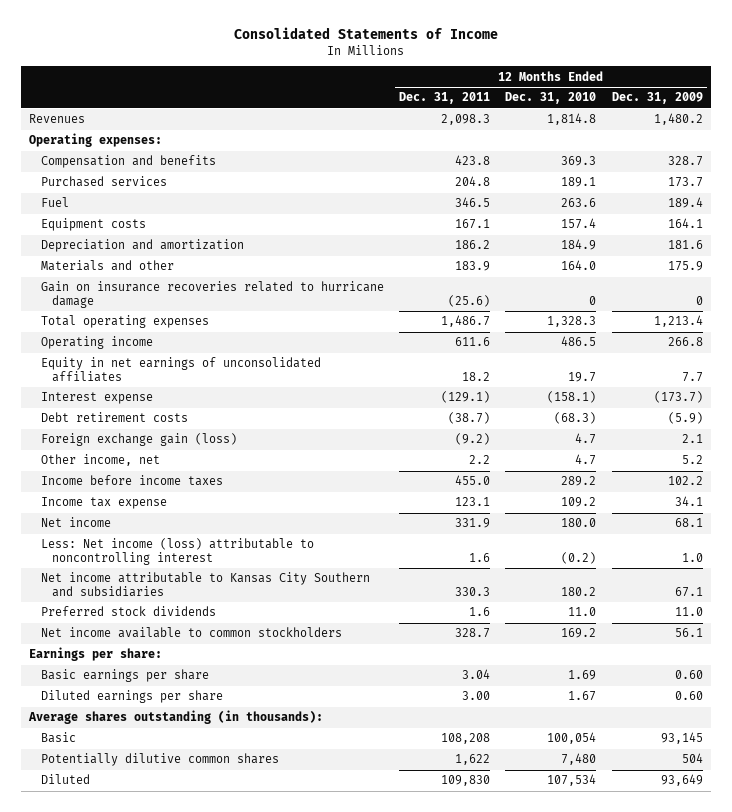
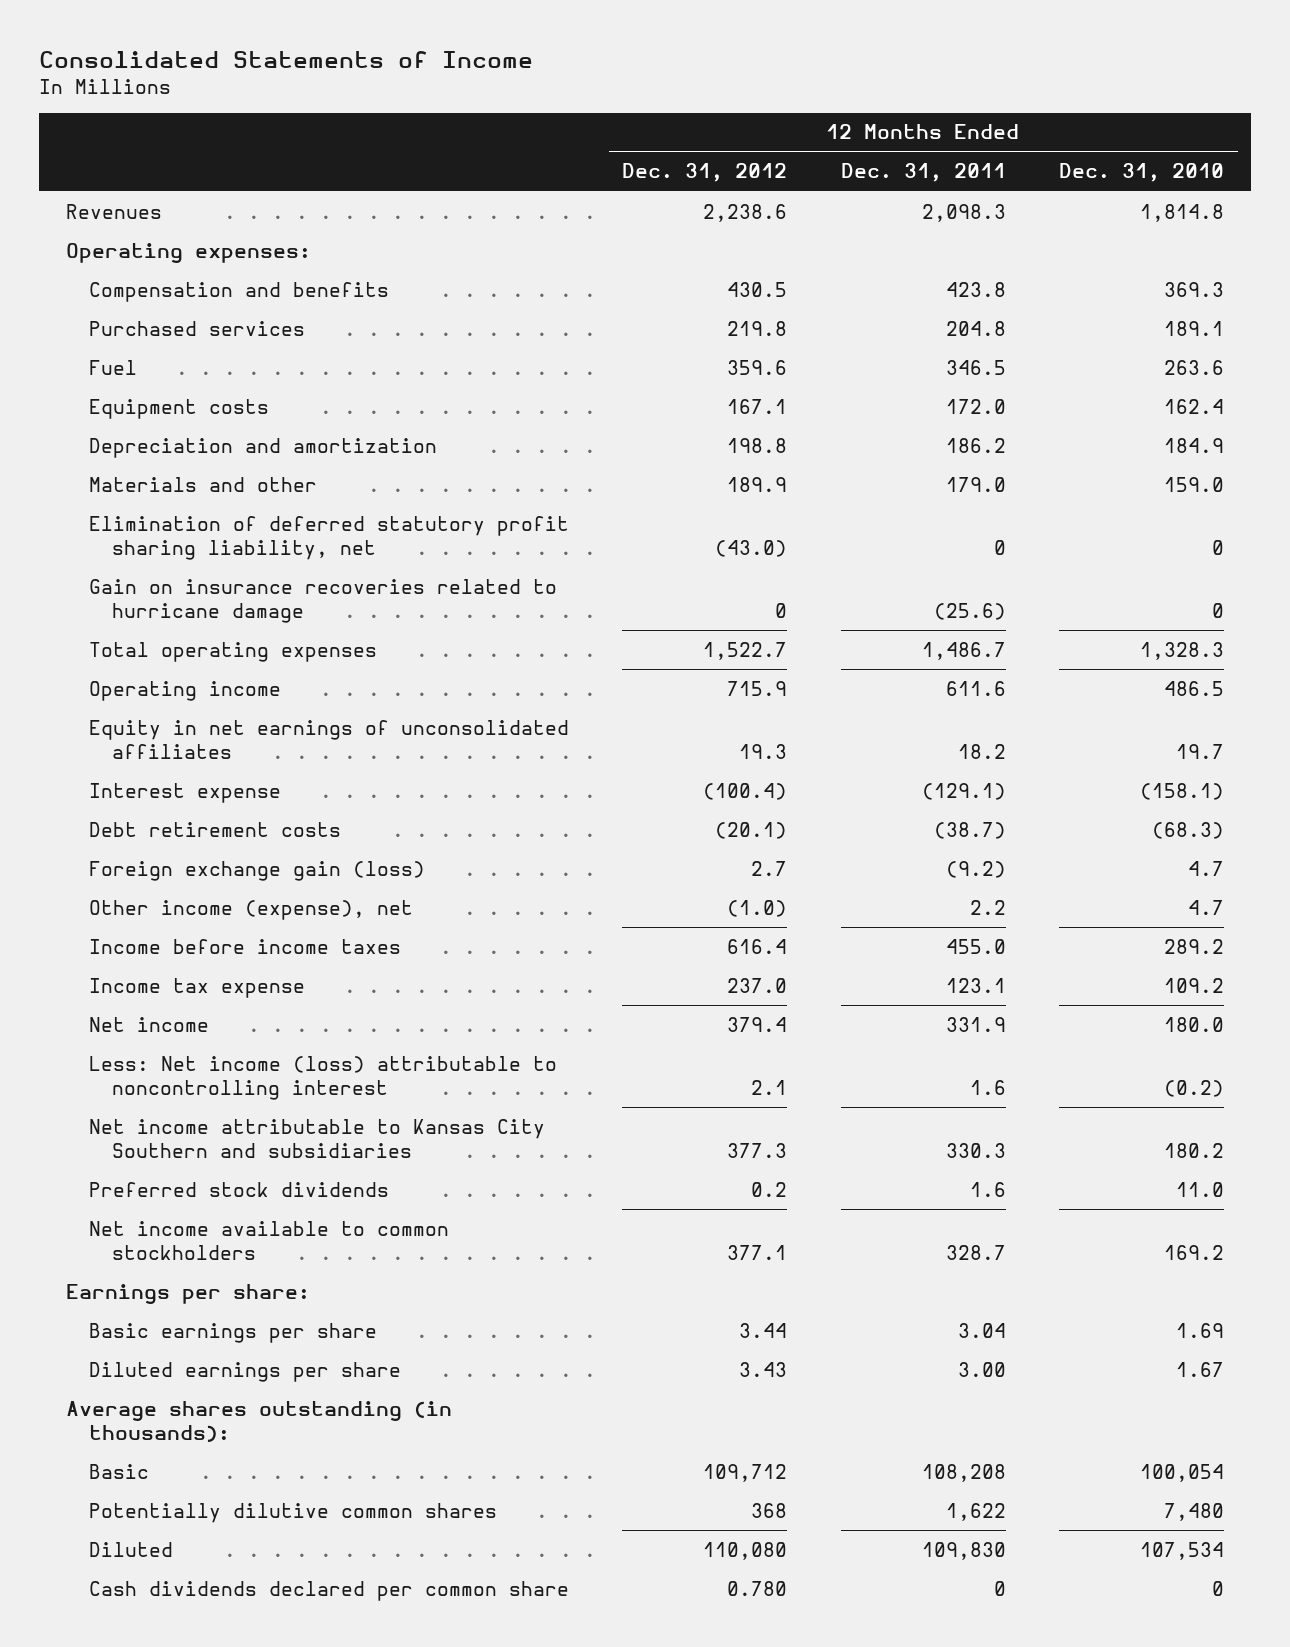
[611,92,703,105] Dec. 31, 2009 -> none
none -> [622,163,788,183] Dec. 31, 2012
[455,219,491,230] 167.1 -> [945,398,1006,414] 172.0
[561,218,597,230] 157.4 -> [1164,398,1225,414] 162.4
[455,261,491,272] 183.9 -> [945,476,1006,492] 179.0
[561,260,597,271] 164.0 -> [1164,476,1225,492] 159.0
none -> [89,515,570,560] Elimination of deferred statutory profit sharing liability, net
[40,454,160,467] Other income, net -> [89,899,414,920] Other income (expense), net
none -> [89,1580,570,1601] Cash dividends declared per common share

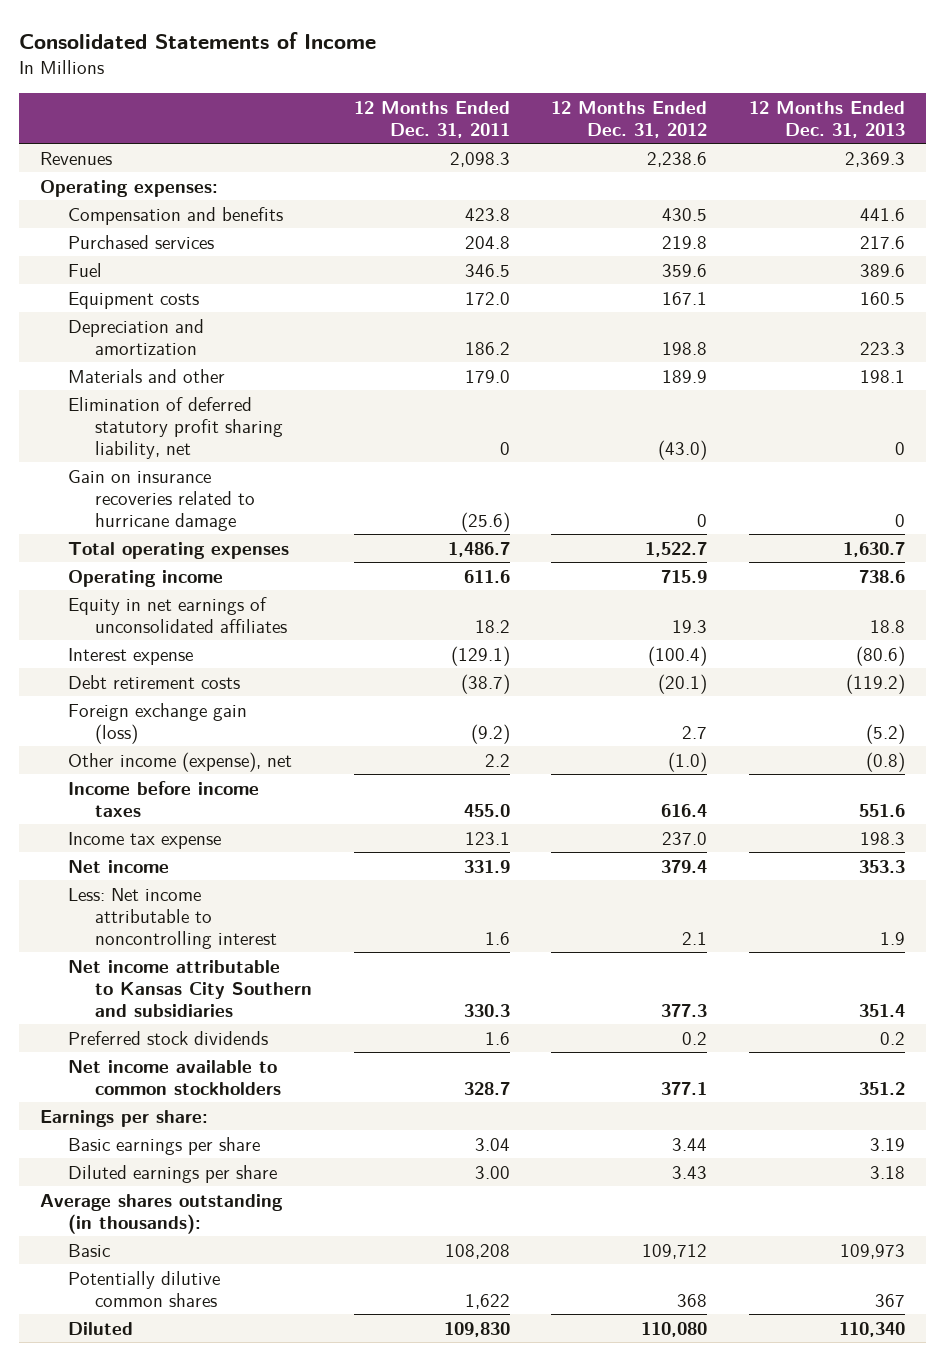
[1059,163,1225,183] Dec. 31, 2010 -> none
none -> [748,100,905,138] 12 Months Ended Dec. 31, 2013
[89,1055,558,1100] Less: Net income (loss) attributable to noncontrolling interest -> [67,887,278,949] Less: Net income attributable to noncontrolling interest
[89,1580,570,1601] Cash dividends declared per common share -> none

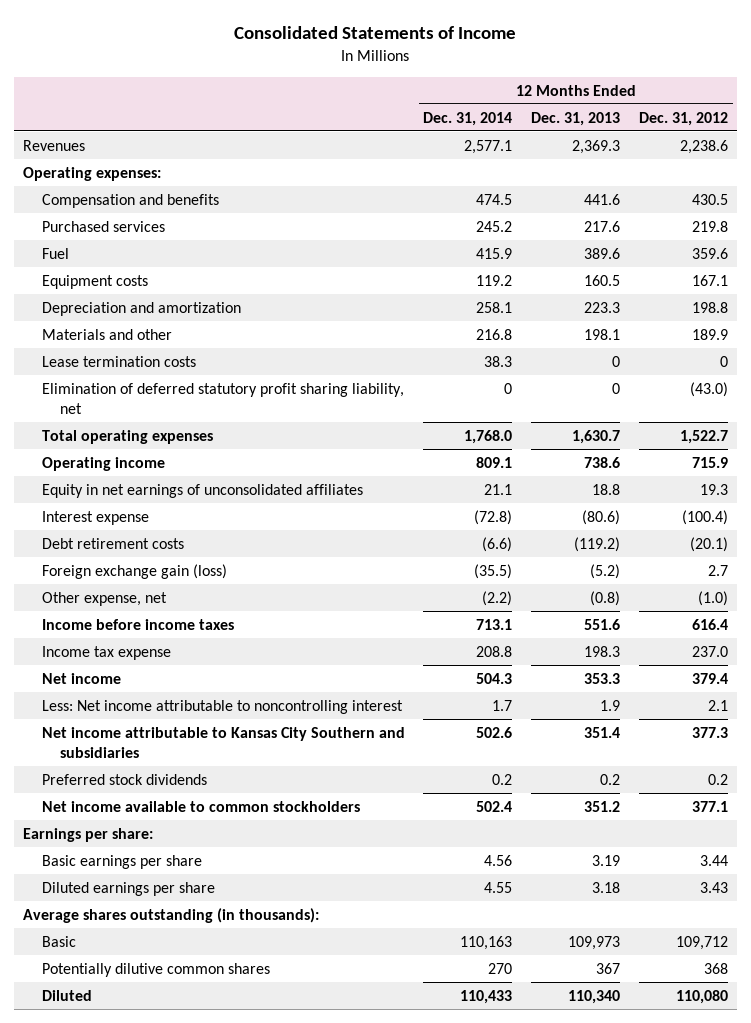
[353,100,510,138] 12 Months Ended Dec. 31, 2011 -> none
none -> [423,111,513,126] Dec. 31, 2014
none -> [41,355,196,367] Lease termination costs
[67,469,256,531] Gain on insurance recoveries related to hurricane damage -> none
[67,751,292,772] Other income (expense), net -> [41,591,167,606] Other expense, net

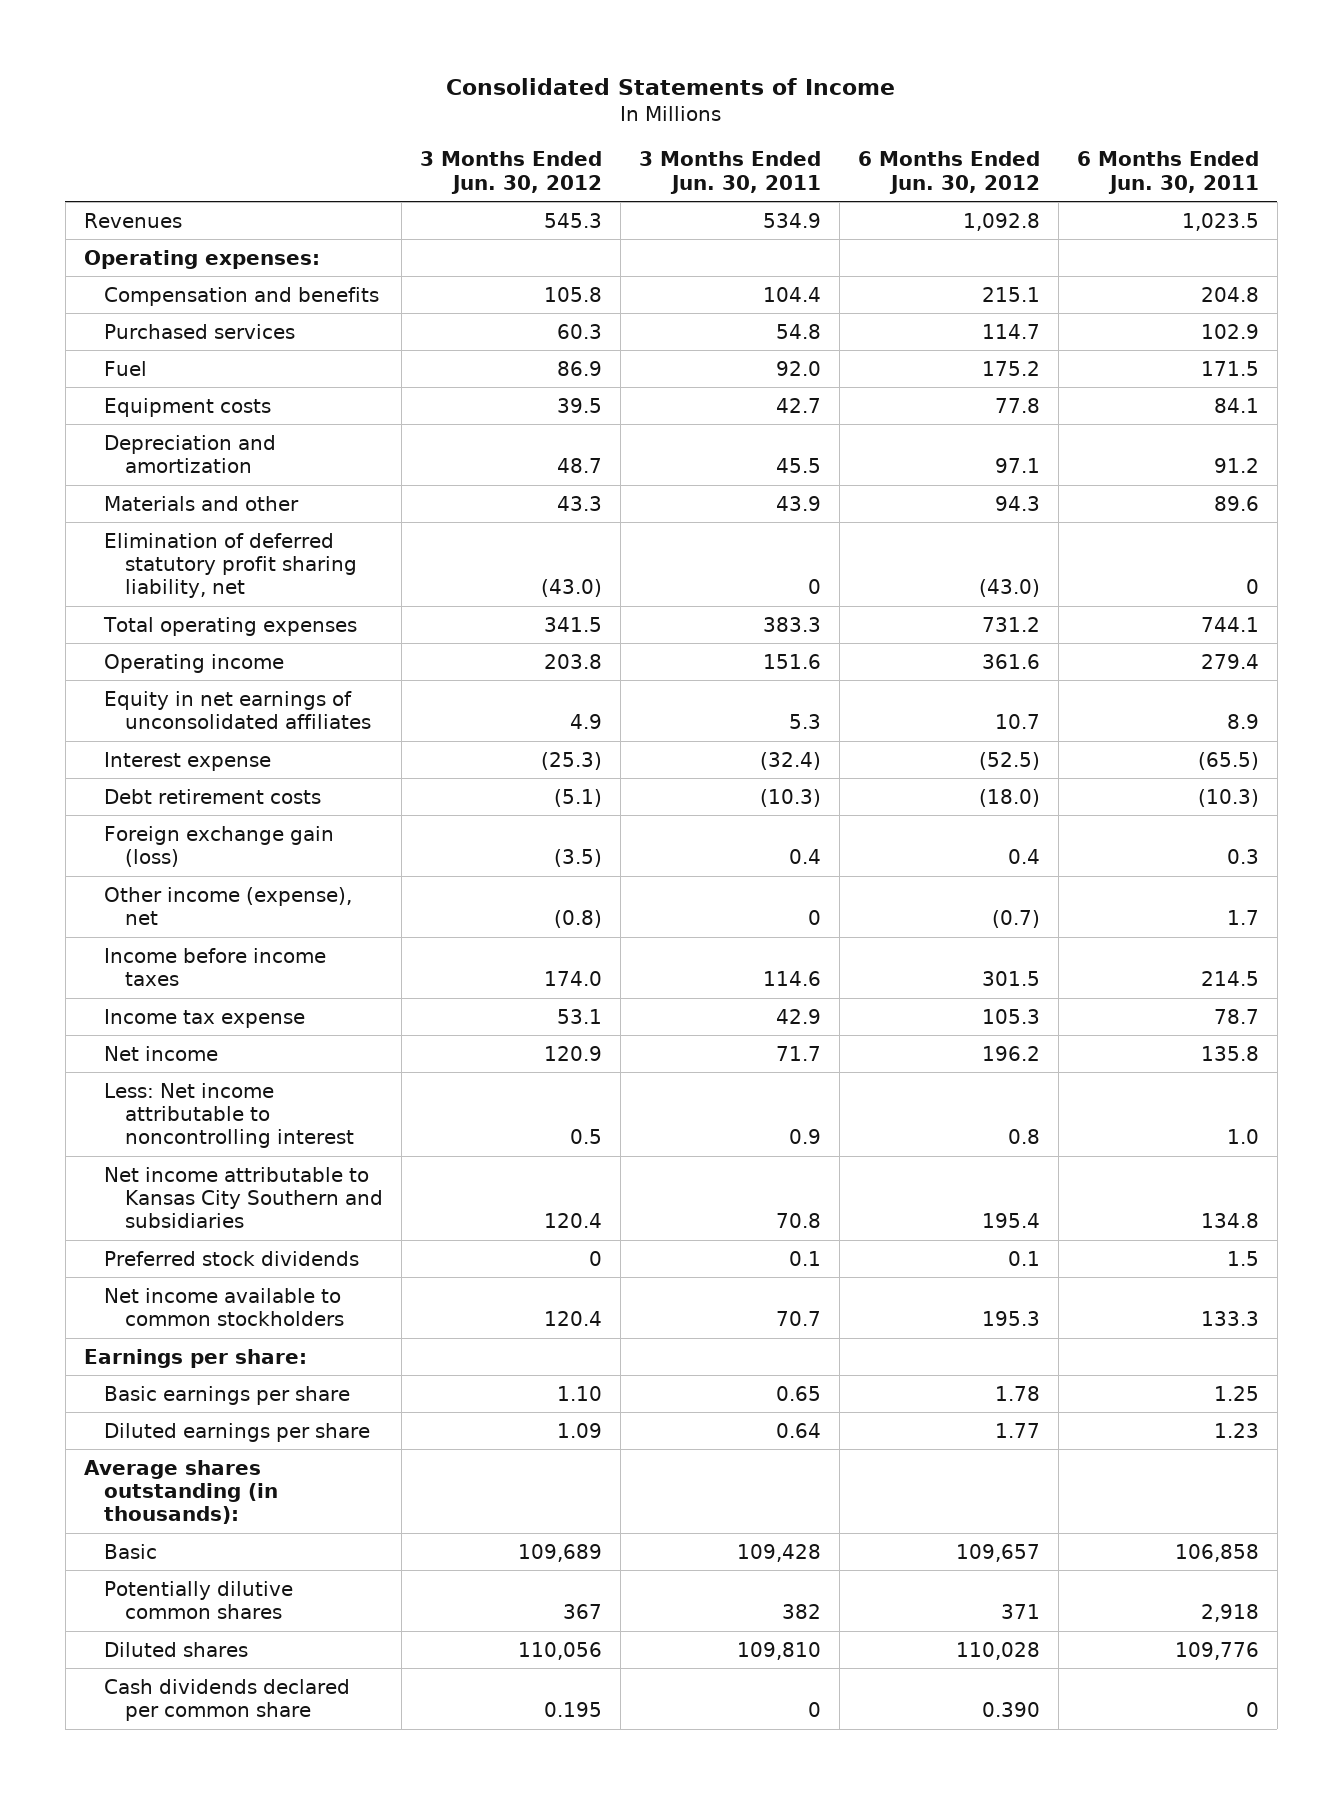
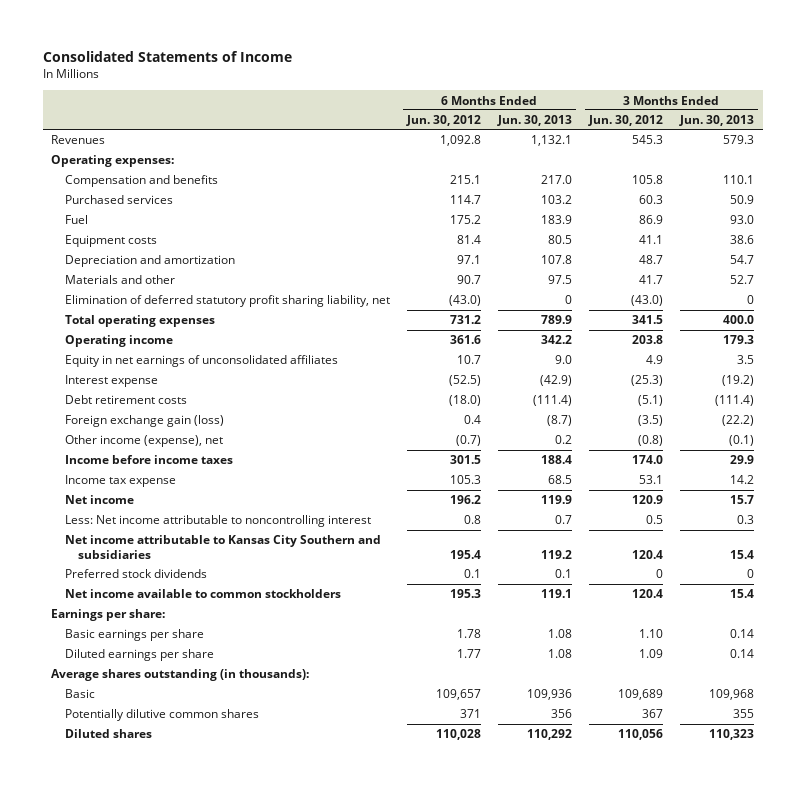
[638,151,821,194] 3 Months Ended Jun. 30, 2011 -> none
[1076,151,1259,194] 6 Months Ended Jun. 30, 2011 -> none
none -> [496,115,572,127] Jun. 30, 2013
none -> [679,115,755,127] Jun. 30, 2013
[556,397,602,413] 39.5 -> [638,235,663,245] 41.1
[994,397,1040,413] 77.8 -> [456,235,481,245] 81.4
[556,495,602,511] 43.3 -> [638,275,663,285] 41.7
[994,495,1040,511] 94.3 -> [456,275,481,285] 90.7
[104,1678,351,1722] Cash dividends declared per common share -> none

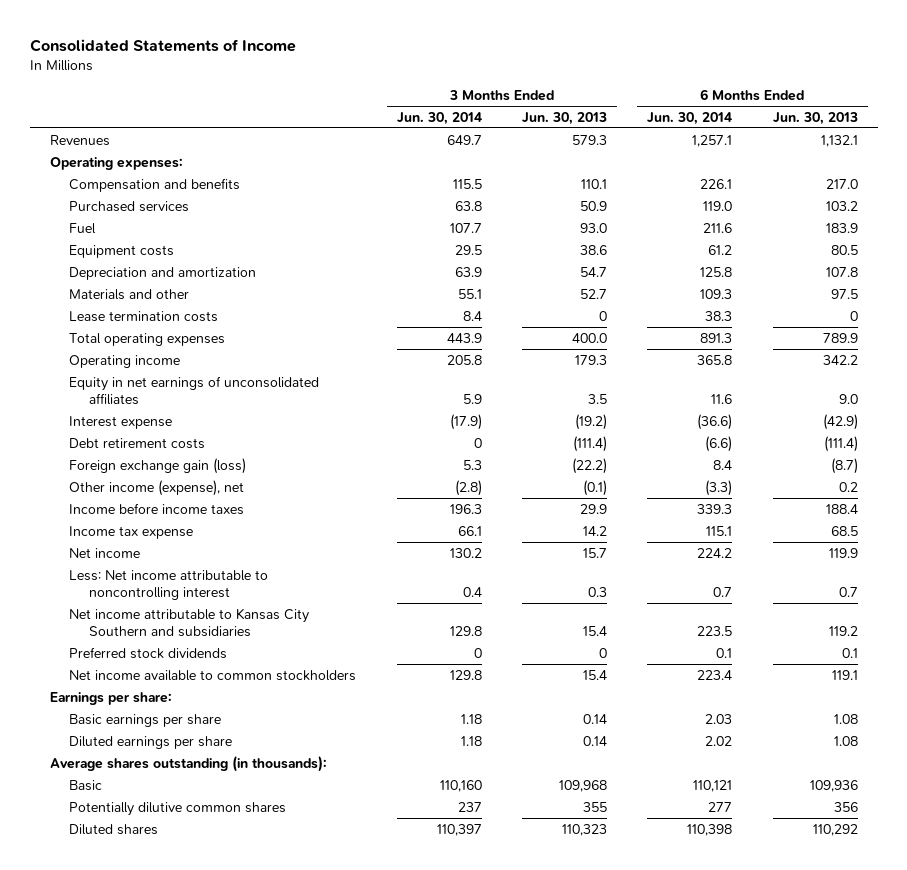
[405,115,481,127] Jun. 30, 2012 -> none
[587,115,663,127] Jun. 30, 2012 -> none
none -> [396,111,482,125] Jun. 30, 2014
none -> [647,111,733,125] Jun. 30, 2014
[64,295,390,308] Elimination of deferred statutory profit sharing liability, net -> none
none -> [69,310,219,322] Lease termination costs

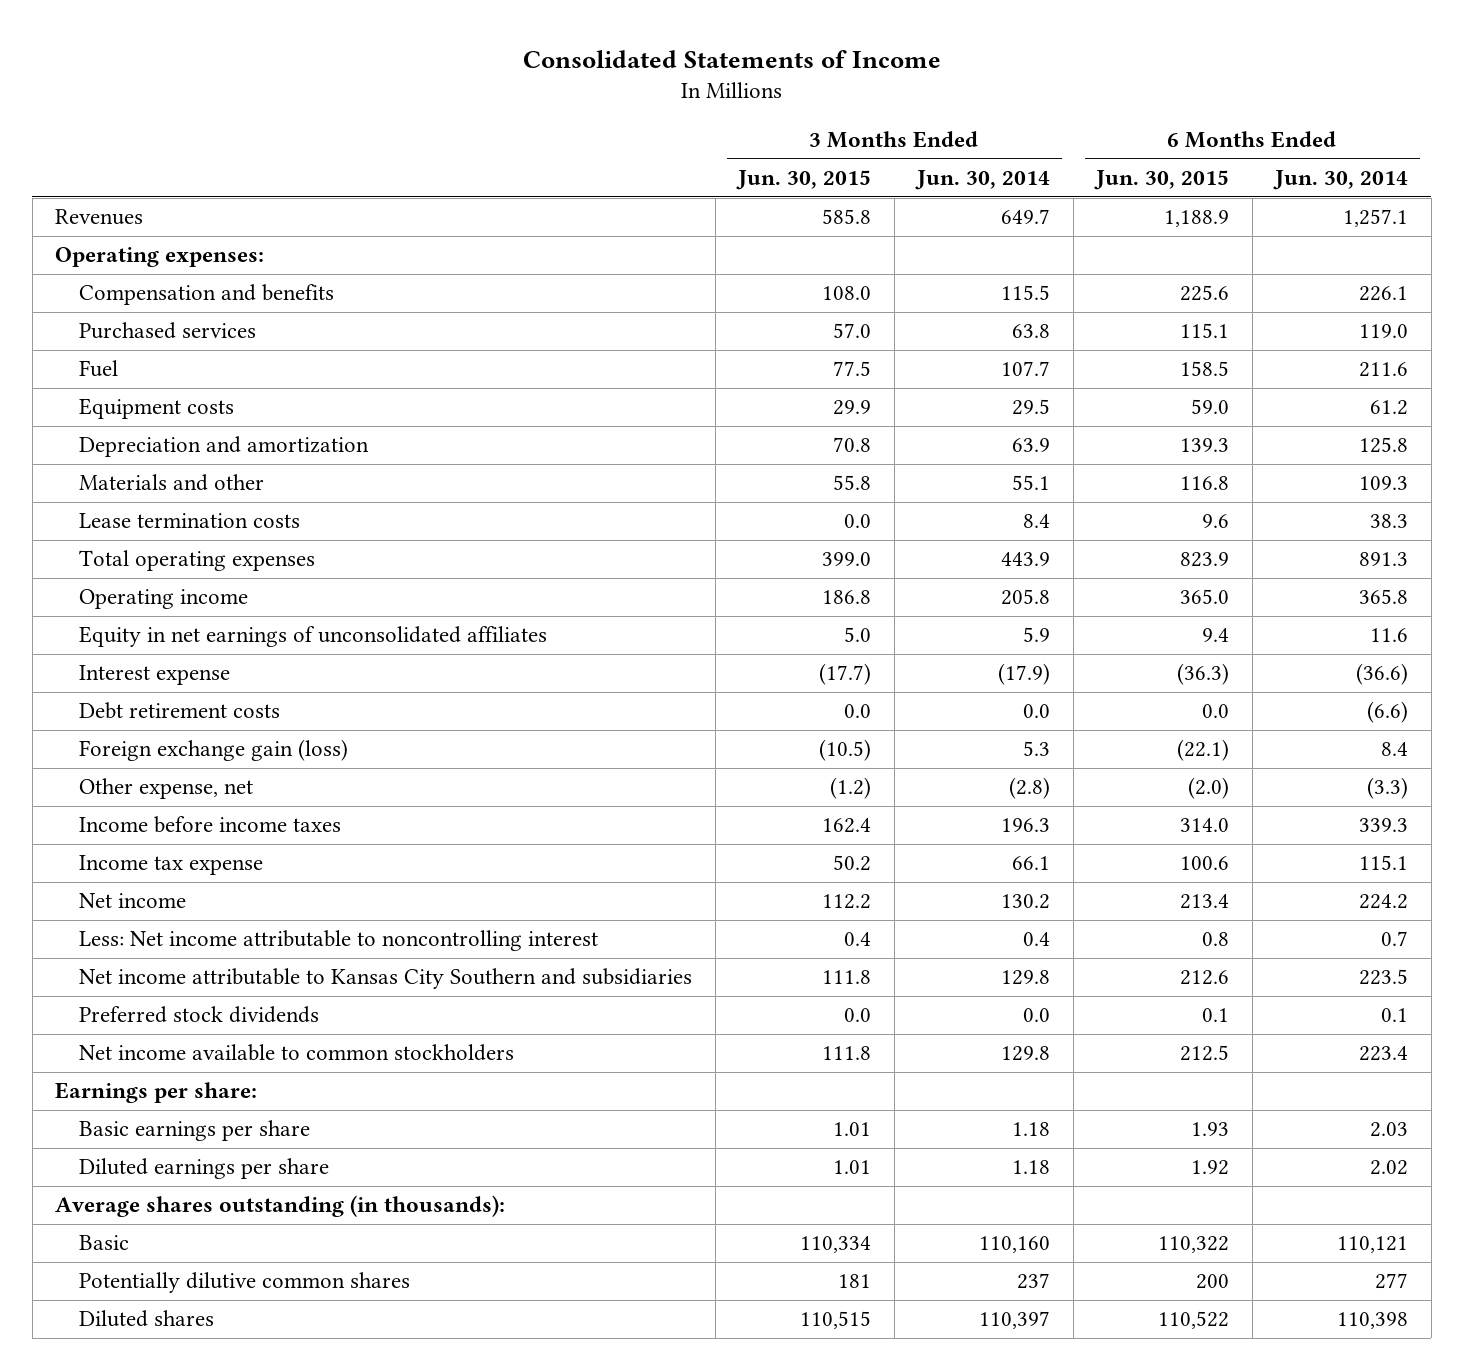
[521,111,607,125] Jun. 30, 2013 -> none
[772,111,858,125] Jun. 30, 2013 -> none
none -> [736,170,872,191] Jun. 30, 2015
none -> [1094,170,1230,191] Jun. 30, 2015
[473,437,482,448] 0 -> [1023,704,1051,719] 0.0
[69,479,245,496] Other income (expense), net -> [79,778,254,800] Other expense, net
[473,647,482,658] 0 -> [1023,1008,1051,1023] 0.0

